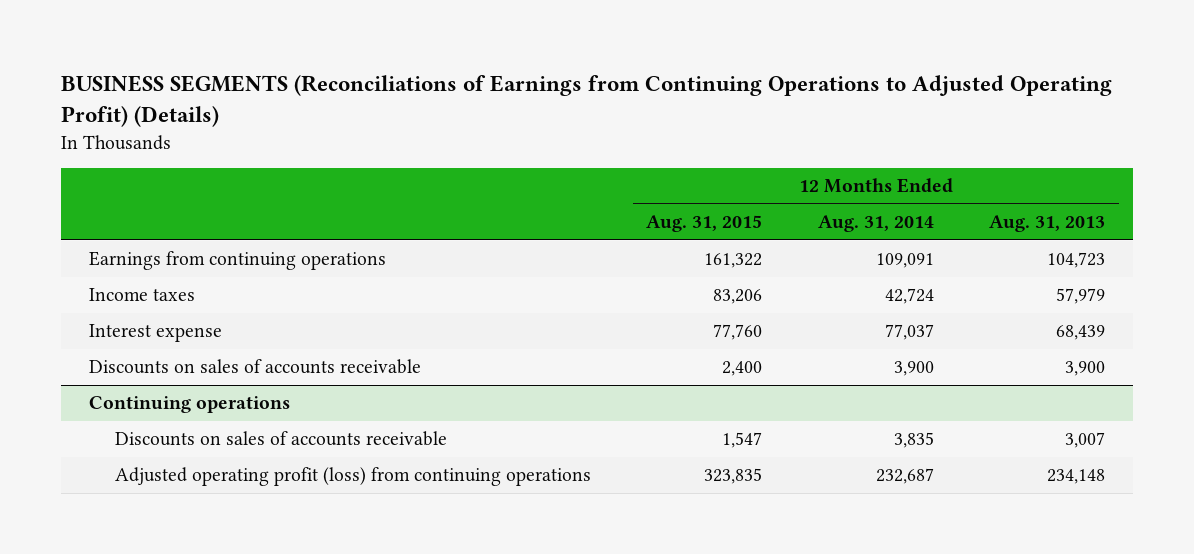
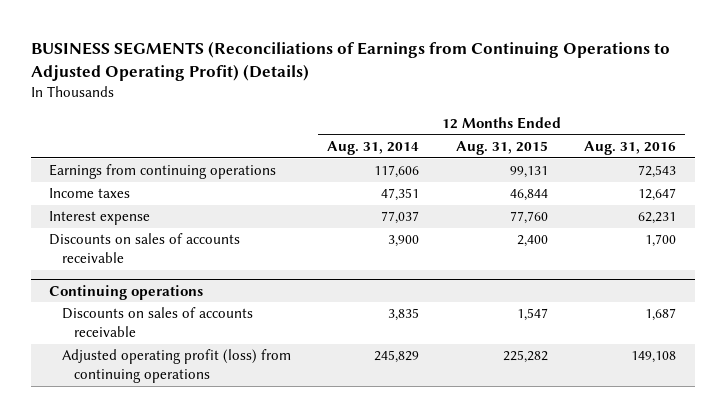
[989,215,1106,233] Aug. 31, 2013 -> none
none -> [584,140,677,155] Aug. 31, 2016
[704,253,763,269] 161,322 -> [509,166,548,179] 99,131
[875,253,934,269] 109,091 -> [374,165,420,179] 117,606
[713,289,763,305] 83,206 -> [509,189,548,202] 46,844
[884,288,934,305] 42,724 -> [381,188,420,202] 47,351
[704,468,763,485] 323,835 -> [502,350,548,364] 225,282
[875,468,934,485] 232,687 -> [374,350,420,364] 245,829

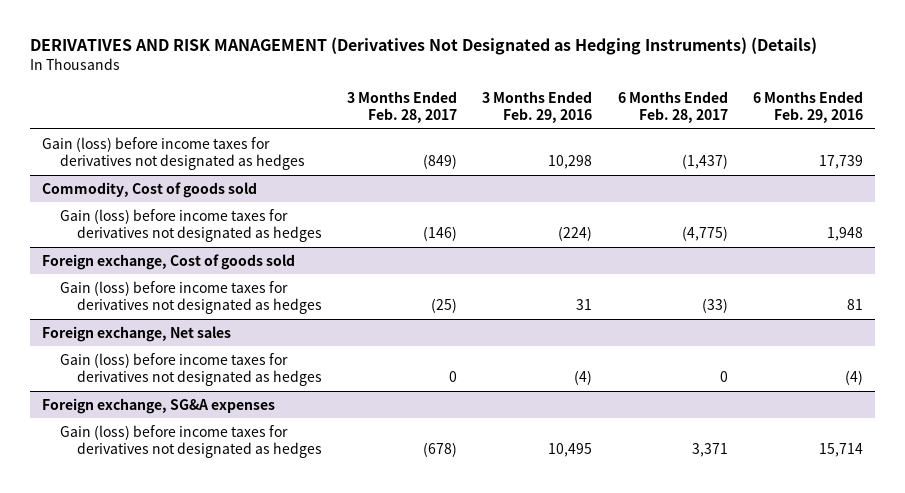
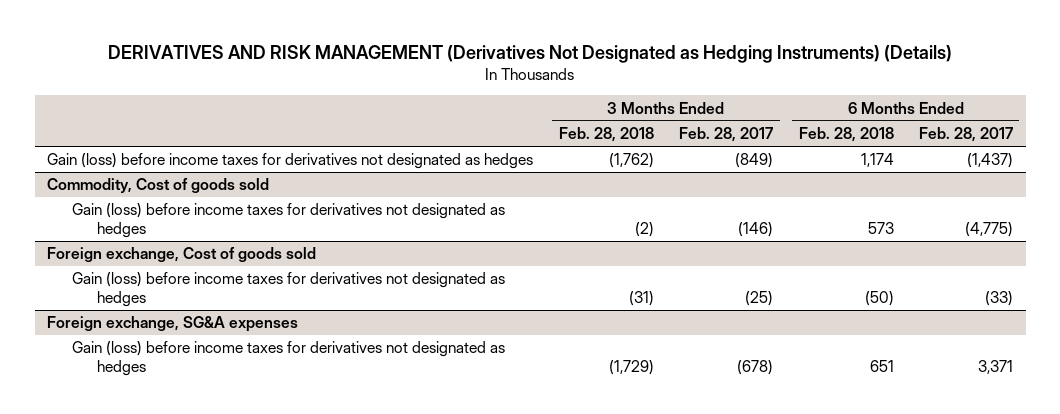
[482,90,593,124] 3 Months Ended Feb. 29, 2016 -> none
[752,90,863,124] 6 Months Ended Feb. 29, 2016 -> none
none -> [558,127,654,143] Feb. 28, 2018
none -> [798,127,894,143] Feb. 28, 2018
[42,325,232,342] Foreign exchange, Net sales -> none
[59,352,323,387] Gain (loss) before income taxes for derivatives not designated as hedges -> none

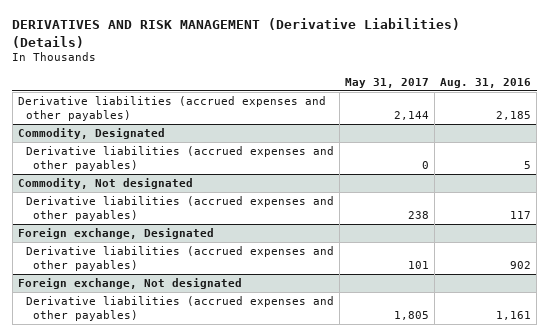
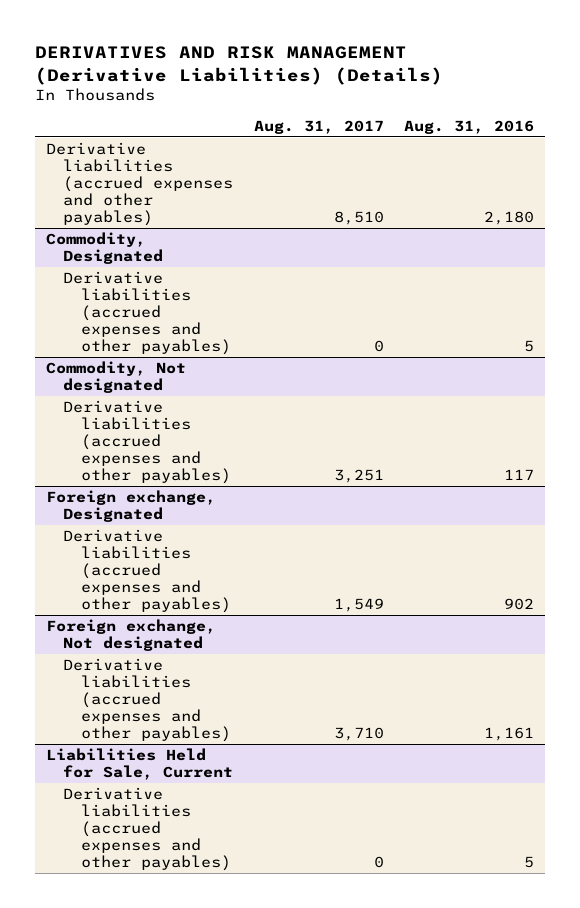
[344,77,429,88] May 31, 2017 -> none
none -> [253,119,384,134] Aug. 31, 2017
[495,111,531,121] 2,185 -> [484,210,535,225] 2,180
none -> [45,748,234,781] Liabilities Held for Sale, Current
none -> [63,787,231,871] Derivative liabilities (accrued expenses and other payables)

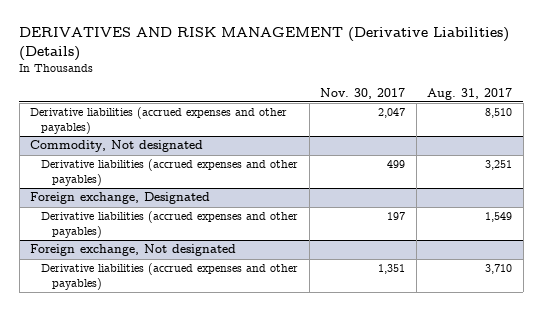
[404,119,535,134] Aug. 31, 2016 -> none
none -> [320,87,406,99] Nov. 30, 2017
[45,232,164,265] Commodity, Designated -> none
[63,271,231,355] Derivative liabilities (accrued expenses and other payables) -> none
[45,748,234,781] Liabilities Held for Sale, Current -> none
[63,787,231,871] Derivative liabilities (accrued expenses and other payables) -> none

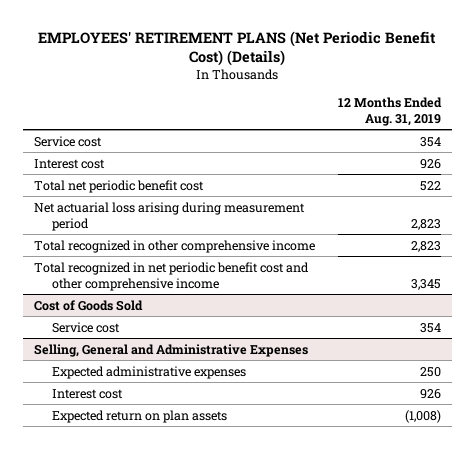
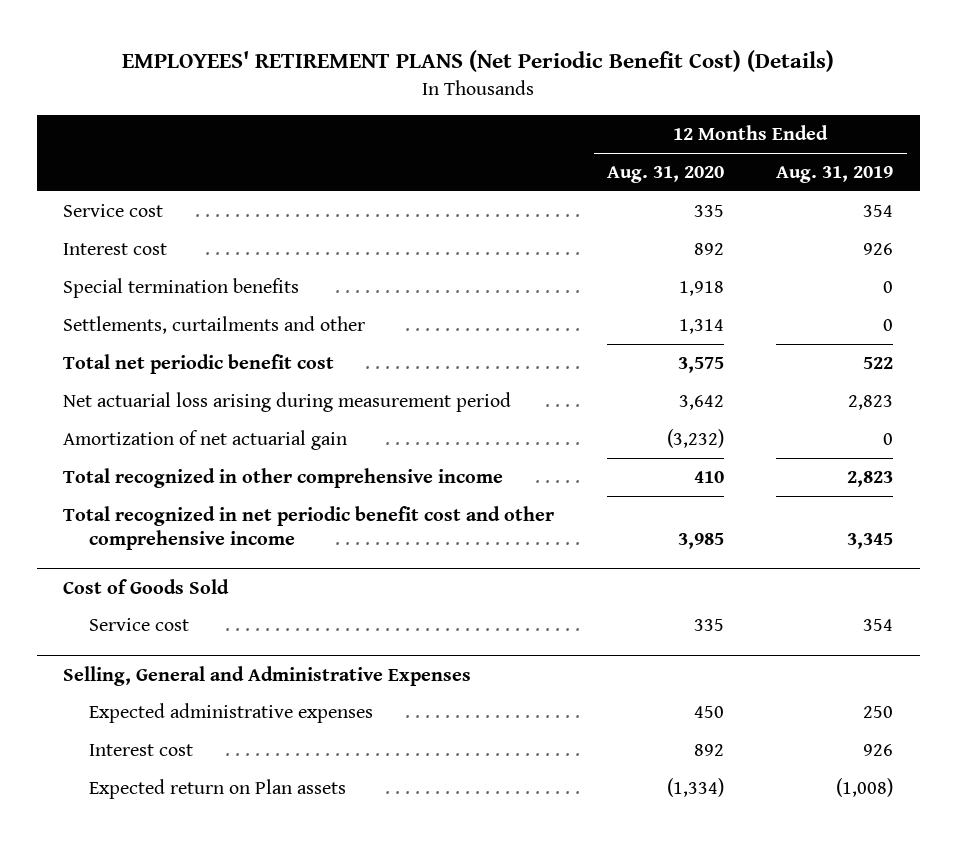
none -> [606,166,724,184] Aug. 31, 2020
none -> [63,278,300,299] Special termination benefits
none -> [63,316,366,335] Settlements, curtailments and other
none -> [63,430,348,451] Amortization of net actuarial gain
[52,409,228,423] Expected return on plan assets -> [89,779,347,800] Expected return on Plan assets

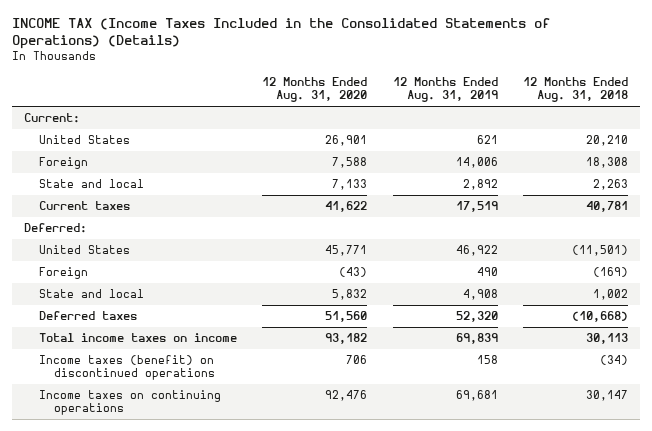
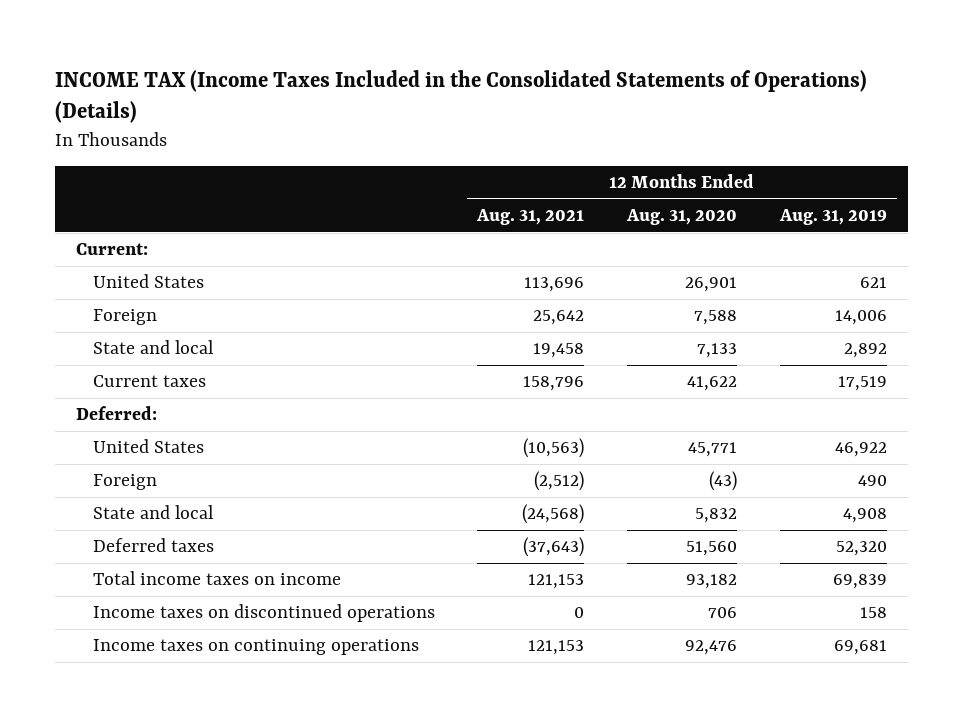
[522,77,628,103] 12 Months Ended Aug. 31, 2018 -> none
none -> [476,209,585,226] Aug. 31, 2021
[39,355,216,381] Income taxes (benefit) on discontinued operations -> [92,604,435,623] Income taxes on discontinued operations

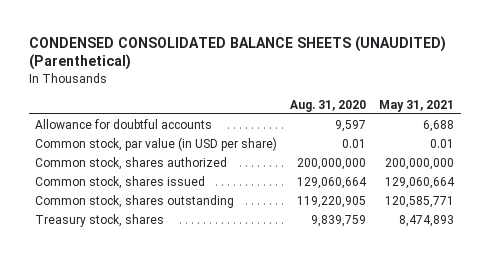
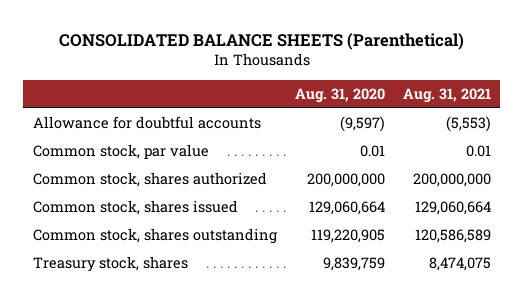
[28,35,446,71] CONDENSED CONSOLIDATED BALANCE SHEETS (UNAUDITED) (Parenthetical) -> [58,32,464,50] CONSOLIDATED BALANCE SHEETS (Parenthetical)
[379,99,455,112] May 31, 2021 -> none
none -> [402,87,491,103] Aug. 31, 2021
[335,119,367,132] 9,597 -> [339,116,385,133] (9,597)
[35,136,278,151] Common stock, par value (in USD per share) -> [32,144,209,160] Common stock, par value

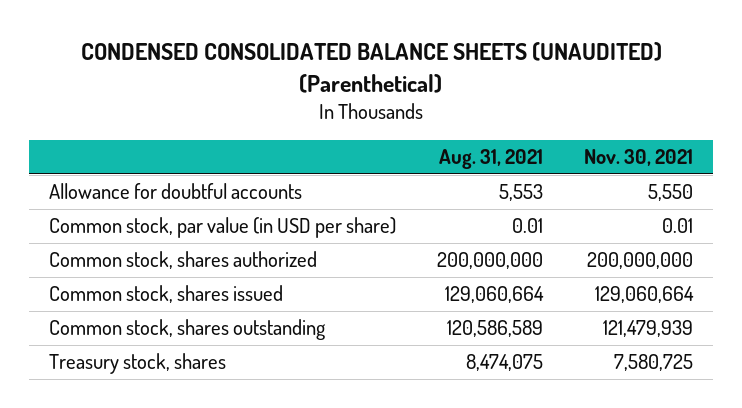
[58,32,464,50] CONSOLIDATED BALANCE SHEETS (Parenthetical) -> [80,42,662,93] CONDENSED CONSOLIDATED BALANCE SHEETS (UNAUDITED) (Parenthetical)
[294,87,385,103] Aug. 31, 2020 -> none
none -> [583,149,693,167] Nov. 30, 2021
[445,116,491,133] (5,553) -> [498,184,543,202] 5,553
[32,144,209,160] Common stock, par value -> [48,217,396,239] Common stock, par value (in USD per share)

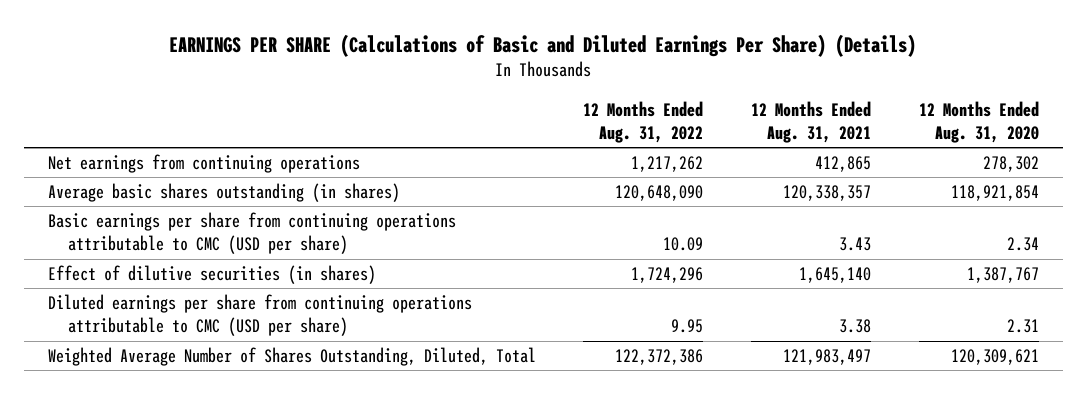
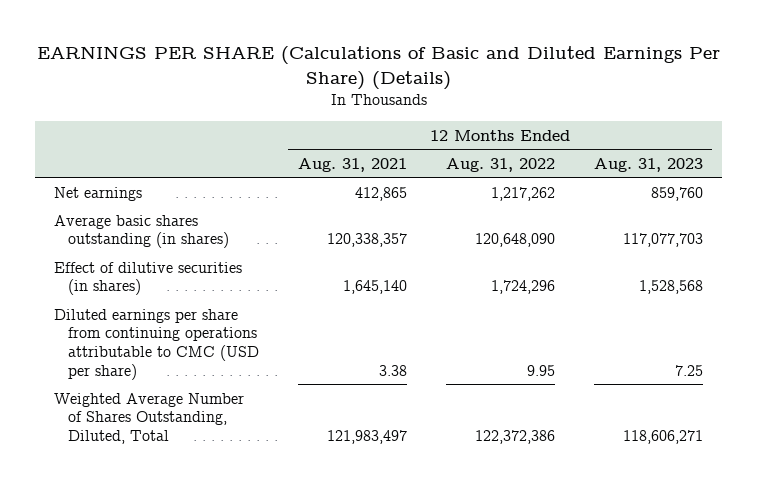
[919,100,1040,143] 12 Months Ended Aug. 31, 2020 -> none
none -> [593,157,703,172] Aug. 31, 2023
[47,154,360,174] Net earnings from continuing operations -> [54,186,143,201] Net earnings
[47,212,456,255] Basic earnings per share from continuing operations attributable to CMC (USD per share) -> none

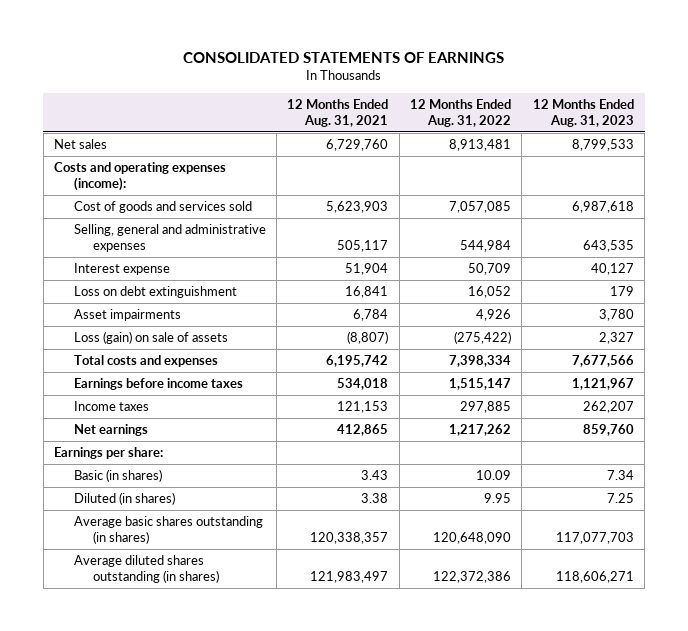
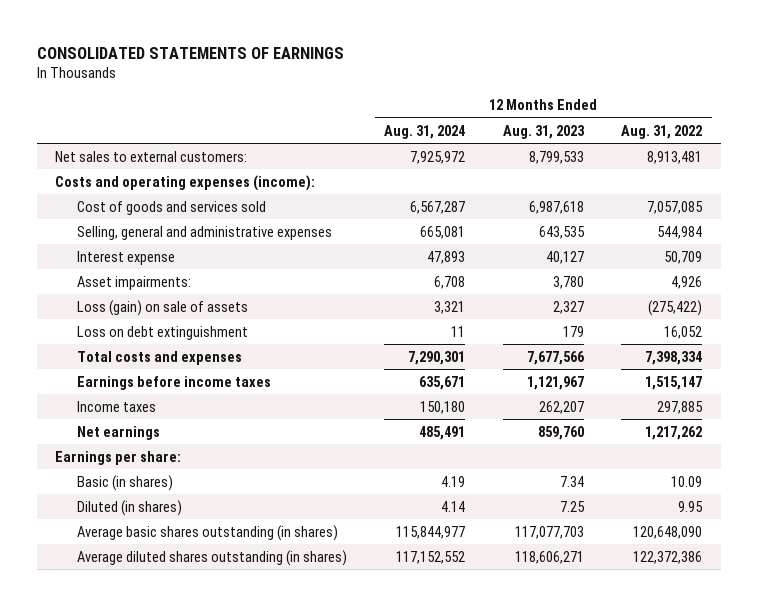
[287,99,389,127] 12 Months Ended Aug. 31, 2021 -> none
none -> [384,124,466,139] Aug. 31, 2024
[54,139,108,150] Net sales -> [55,150,248,162] Net sales to external customers:
[73,309,181,322] Asset impairments -> [76,275,191,290] Asset impairments:
[73,286,237,299] Loss on debt extinguishment -> [76,325,248,340] Loss on debt extinguishment

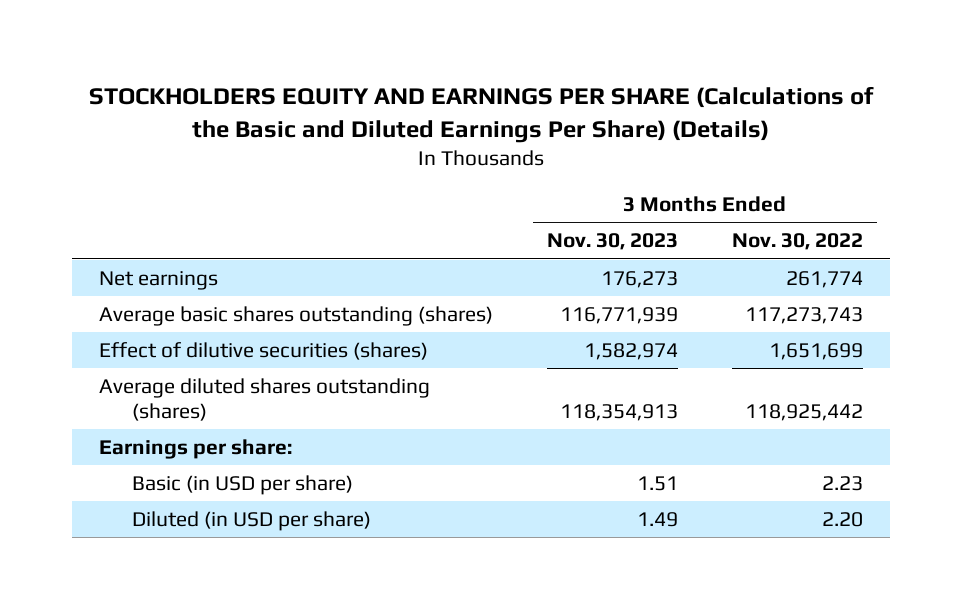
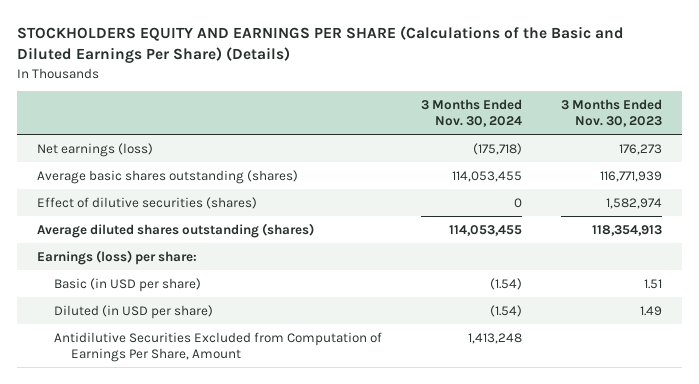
[732,233,864,251] Nov. 30, 2022 -> none
none -> [421,98,523,128] 3 Months Ended Nov. 30, 2024
[98,270,218,290] Net earnings -> [36,142,153,157] Net earnings (loss)
[98,438,292,459] Earnings per share: -> [36,249,197,265] Earnings (loss) per share:
none -> [53,331,382,363] Antidilutive Securities Excluded from Computation of Earnings Per Share, Amount

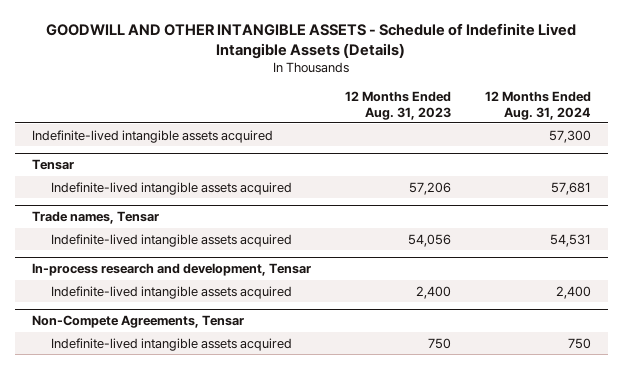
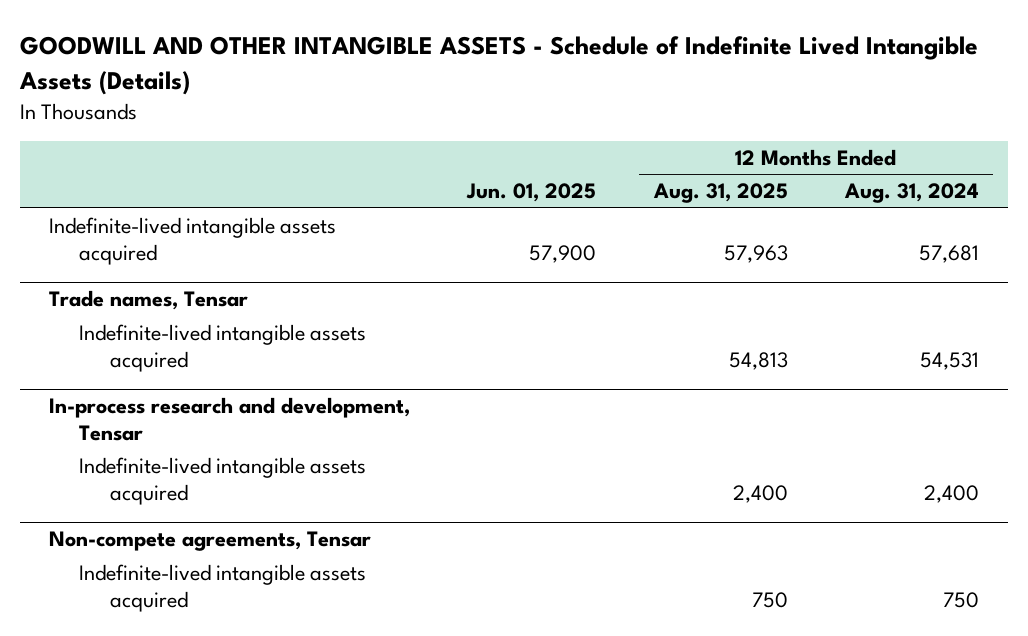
[344,90,451,120] 12 Months Ended Aug. 31, 2023 -> none
none -> [466,183,597,203] Jun. 01, 2025
none -> [652,183,788,204] Aug. 31, 2025
[31,129,273,143] Indefinite-lived intangible assets acquired -> none
[31,159,74,171] Tensar -> none
[31,315,244,329] Non-Compete Agreements, Tensar -> [48,531,371,552] Non-compete agreements, Tensar

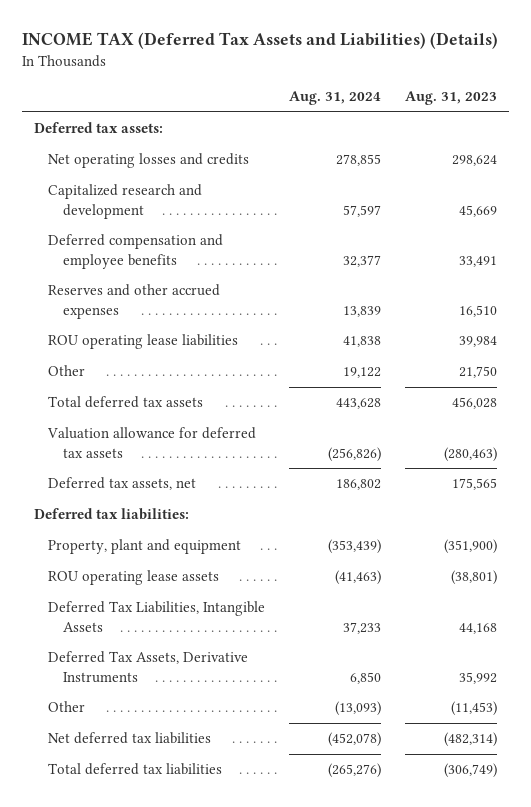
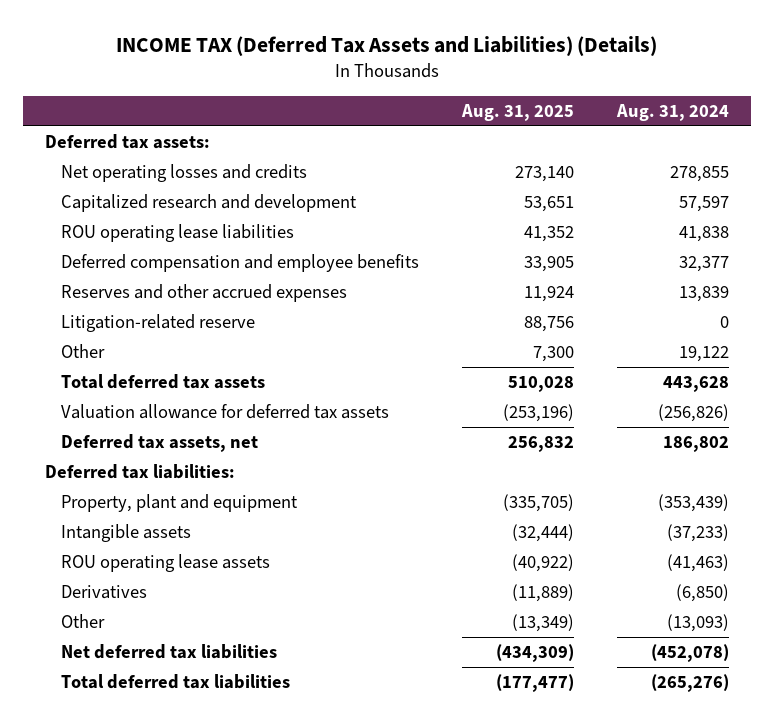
[405,91,498,106] Aug. 31, 2023 -> none
none -> [461,103,575,121] Aug. 31, 2025
[48,334,239,350] ROU operating lease liabilities -> [61,224,295,243] ROU operating lease liabilities
none -> [61,314,256,333] Litigation-related reserve
none -> [61,524,192,543] Intangible assets
[48,601,266,632] Deferred Tax Liabilities, Intangible Assets -> none
[48,651,249,683] Deferred Tax Assets, Derivative Instruments -> none
none -> [61,585,148,600] Derivatives

